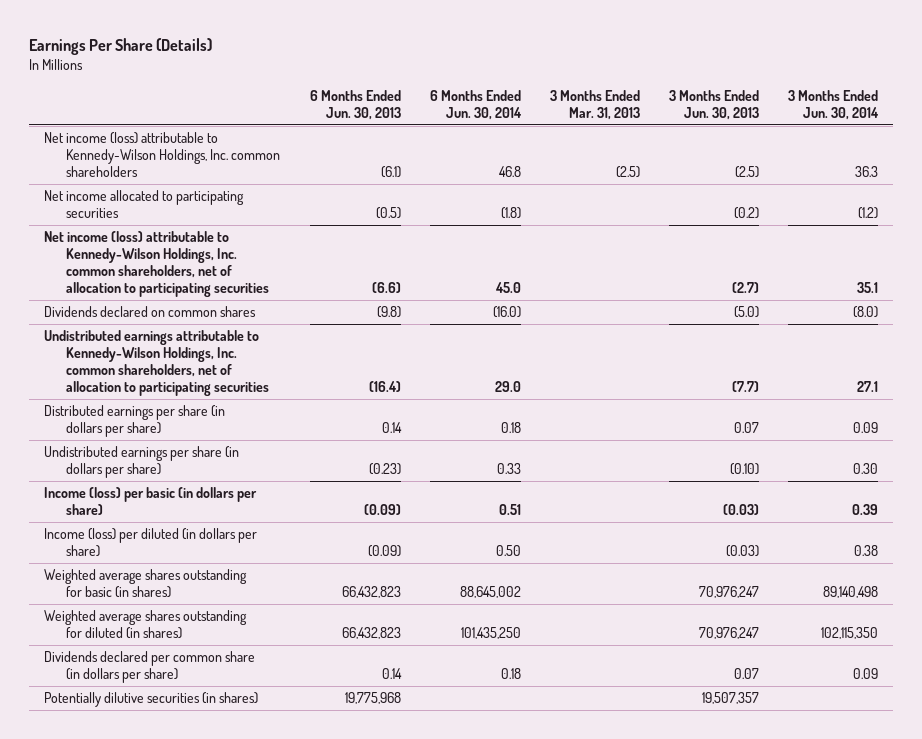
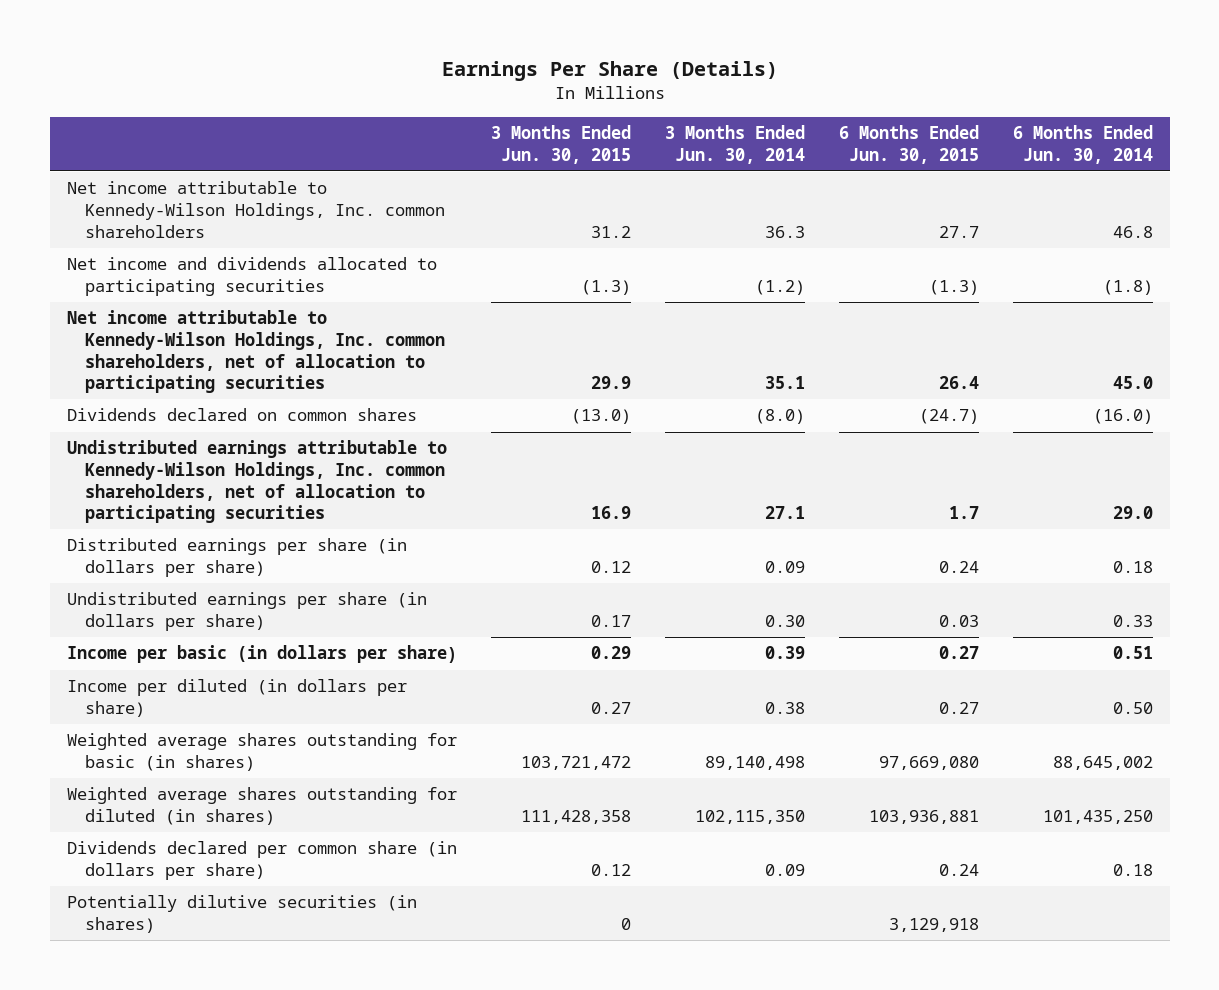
[309,90,401,121] 6 Months Ended Jun. 30, 2013 -> none
[549,90,640,121] 3 Months Ended Mar. 31, 2013 -> none
[669,90,760,121] 3 Months Ended Jun. 30, 2013 -> none
none -> [490,125,631,164] 3 Months Ended Jun. 30, 2015
none -> [838,125,979,164] 6 Months Ended Jun. 30, 2015
[43,131,281,178] Net income (loss) attributable to Kennedy-Wilson Holdings, Inc. common shareholders -> [66,181,446,238] Net income attributable to Kennedy-Wilson Holdings, Inc. common shareholders
[43,189,244,219] Net income allocated to participating securities -> [66,257,437,296] Net income and dividends allocated to participating securities
[43,230,270,298] Net income (loss) attributable to Kennedy-Wilson Holdings, Inc. common shareholders, net of allocation to participating securities -> [66,310,446,394] Net income attributable to Kennedy-Wilson Holdings, Inc. common shareholders, net of allocation to participating securities
[43,486,257,516] Income (loss) per basic (in dollars per share) -> [66,645,457,664] Income per basic (in dollars per share)
[43,527,257,558] Income (loss) per diluted (in dollars per share) -> [66,679,407,717] Income per diluted (in dollars per share)

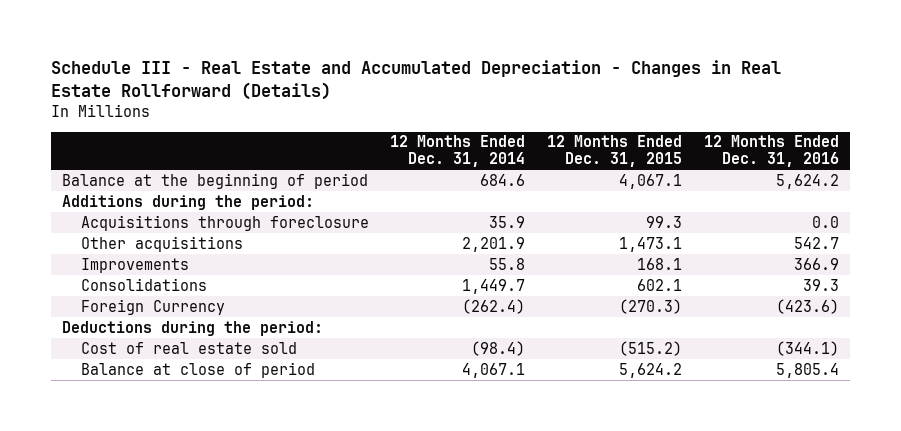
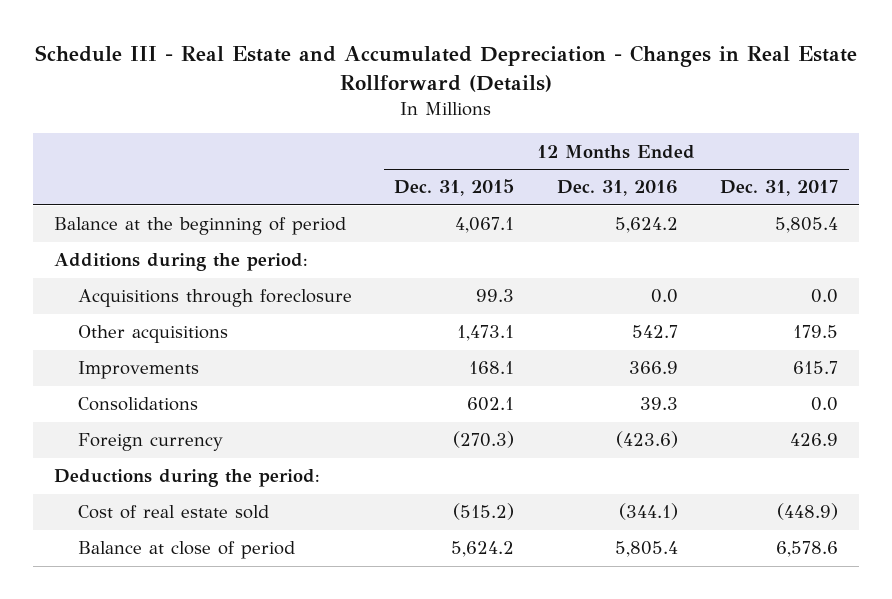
[390,135,526,168] 12 Months Ended Dec. 31, 2014 -> none
none -> [720,180,839,197] Dec. 31, 2017
[80,298,225,315] Foreign Currency -> [77,433,223,452] Foreign currency

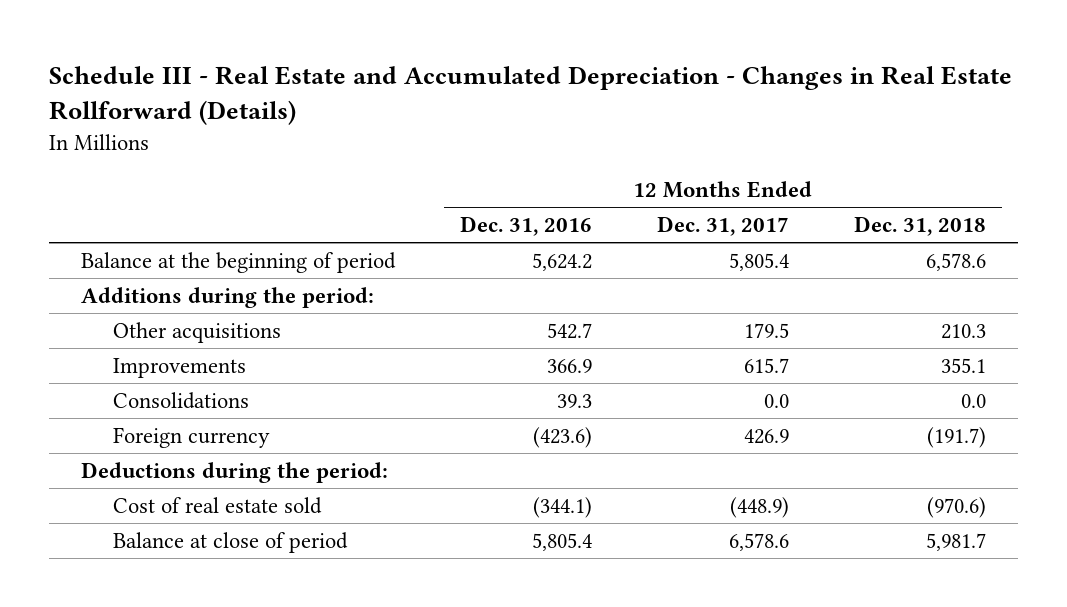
[394,179,515,197] Dec. 31, 2015 -> none
none -> [853,216,986,237] Dec. 31, 2018
[77,289,352,308] Acquisitions through foreclosure -> none

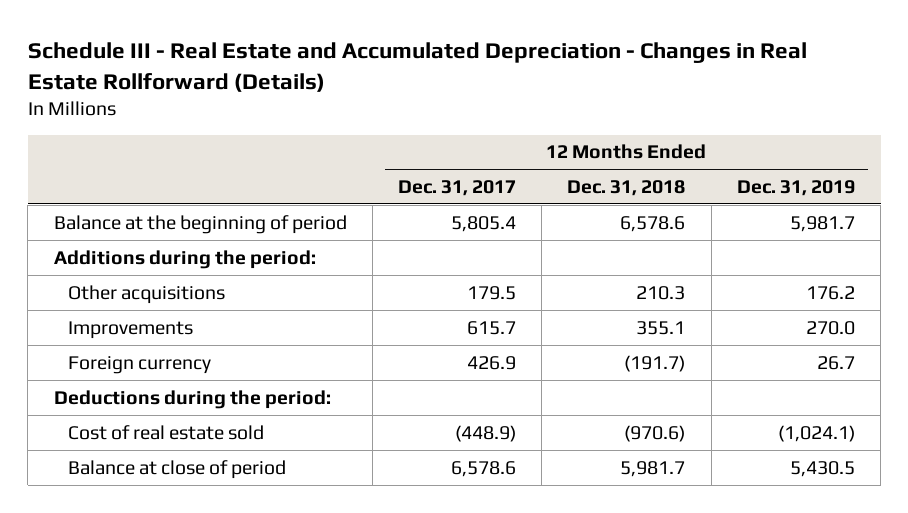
[460,216,593,237] Dec. 31, 2016 -> none
none -> [736,180,855,197] Dec. 31, 2019
[113,391,250,409] Consolidations -> none

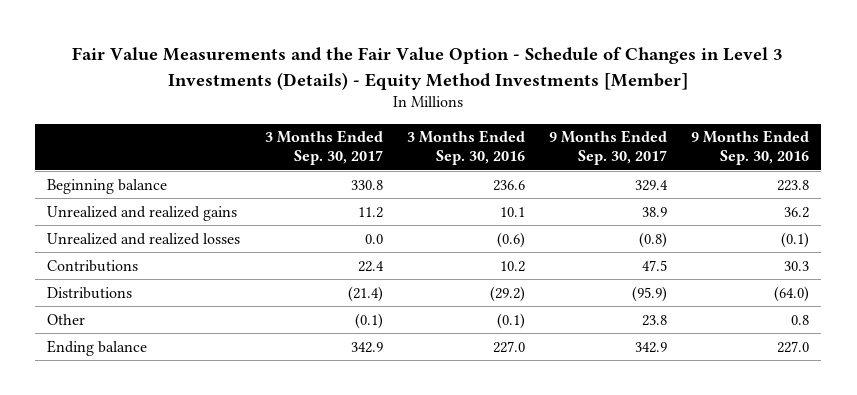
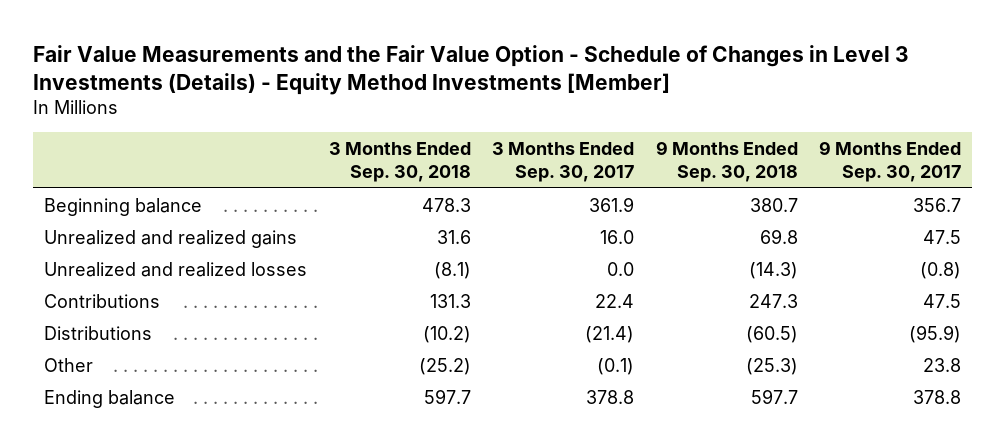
[406,130,525,166] 3 Months Ended Sep. 30, 2016 -> none
[691,130,810,166] 9 Months Ended Sep. 30, 2016 -> none
none -> [328,141,471,183] 3 Months Ended Sep. 30, 2018
none -> [655,140,798,183] 9 Months Ended Sep. 30, 2018
[350,179,383,190] 330.8 -> [589,196,635,212] 361.9
[635,179,669,191] 329.4 -> [913,197,962,212] 356.7
[357,206,383,218] 11.2 -> [600,229,635,244] 16.0
[642,206,668,217] 38.9 -> [923,229,962,244] 47.5
[350,341,383,353] 342.9 -> [586,389,635,404] 378.8
[635,341,668,353] 342.9 -> [913,389,962,404] 378.8

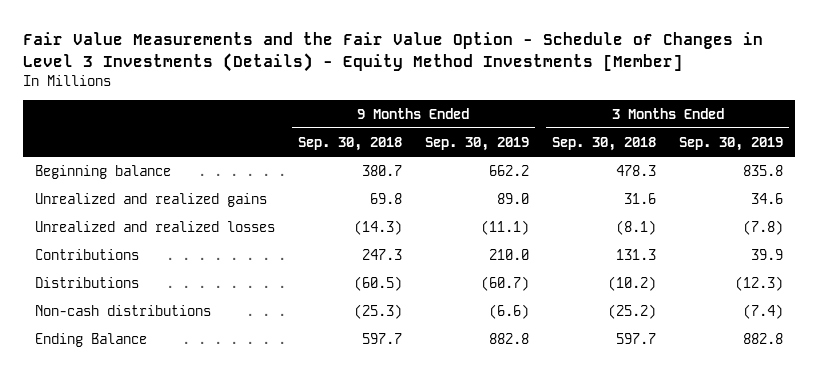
[492,141,635,183] 3 Months Ended Sep. 30, 2017 -> none
[819,140,962,183] 9 Months Ended Sep. 30, 2017 -> none
none -> [424,136,529,151] Sep. 30, 2019
none -> [679,136,784,151] Sep. 30, 2019
[44,357,94,372] Other -> [34,304,211,316] Non-cash distributions
[44,389,176,408] Ending balance -> [34,332,147,347] Ending Balance

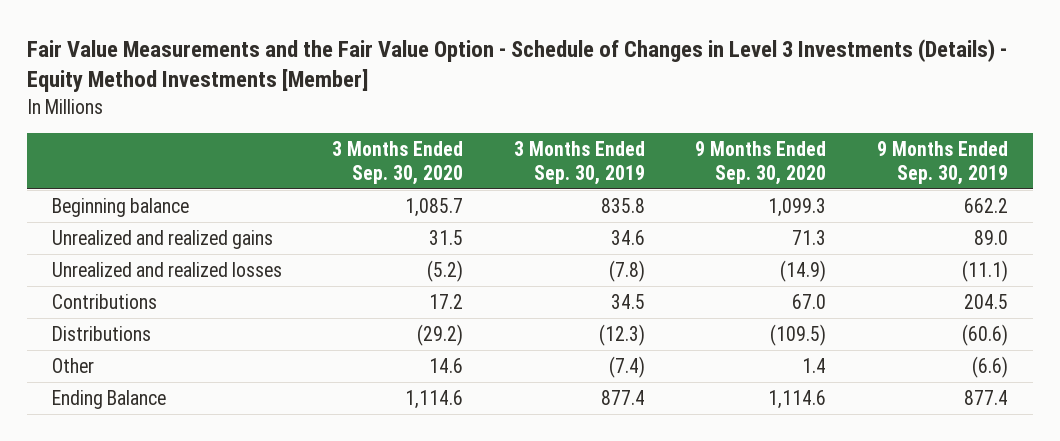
[297,136,402,151] Sep. 30, 2018 -> none
[552,136,657,151] Sep. 30, 2018 -> none
none -> [332,141,464,185] 3 Months Ended Sep. 30, 2020
none -> [695,141,827,185] 9 Months Ended Sep. 30, 2020
[488,248,529,260] 210.0 -> [963,293,1008,309] 204.5
[751,248,784,260] 39.9 -> [610,293,645,309] 34.5
[480,275,529,291] (60.7) -> [961,323,1008,346] (60.6)
[34,304,211,316] Non-cash distributions -> [51,357,94,373] Other
[488,332,529,344] 882.8 -> [963,389,1008,405] 877.4
[743,332,784,344] 882.8 -> [600,389,645,405] 877.4

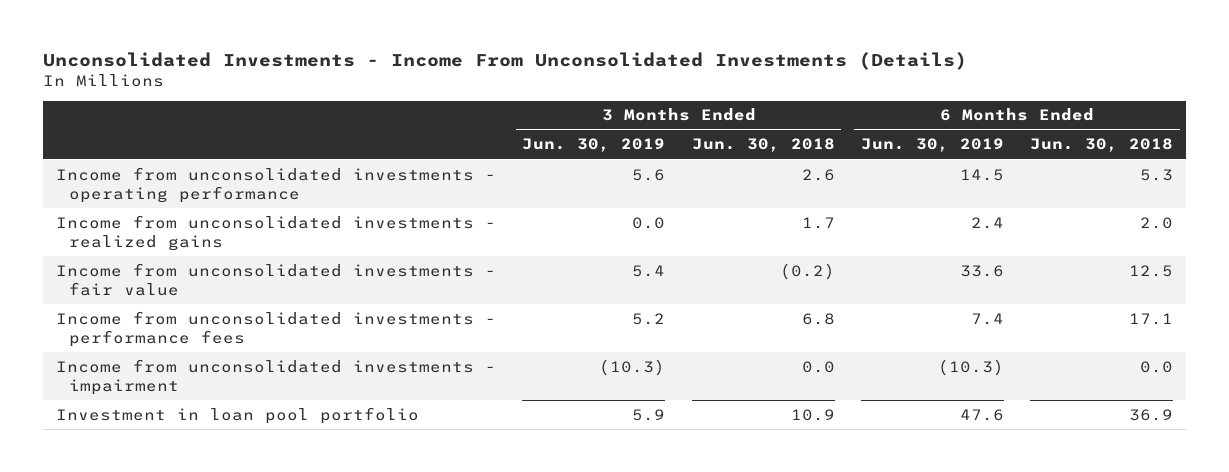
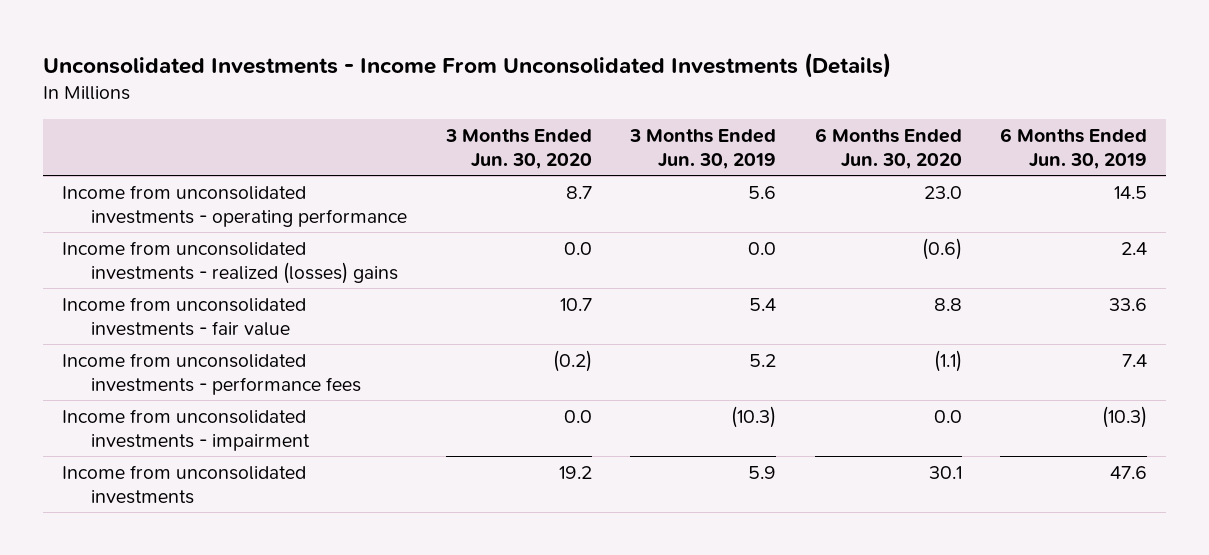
[691,138,835,153] Jun. 30, 2018 -> none
[1030,138,1174,153] Jun. 30, 2018 -> none
none -> [444,128,592,169] 3 Months Ended Jun. 30, 2020
none -> [814,127,962,169] 6 Months Ended Jun. 30, 2020
[56,214,497,251] Income from unconsolidated investments - realized gains -> [61,240,399,284] Income from unconsolidated investments - realized (losses) gains
[56,406,420,424] Investment in loan pool portfolio -> [61,464,306,504] Income from unconsolidated investments

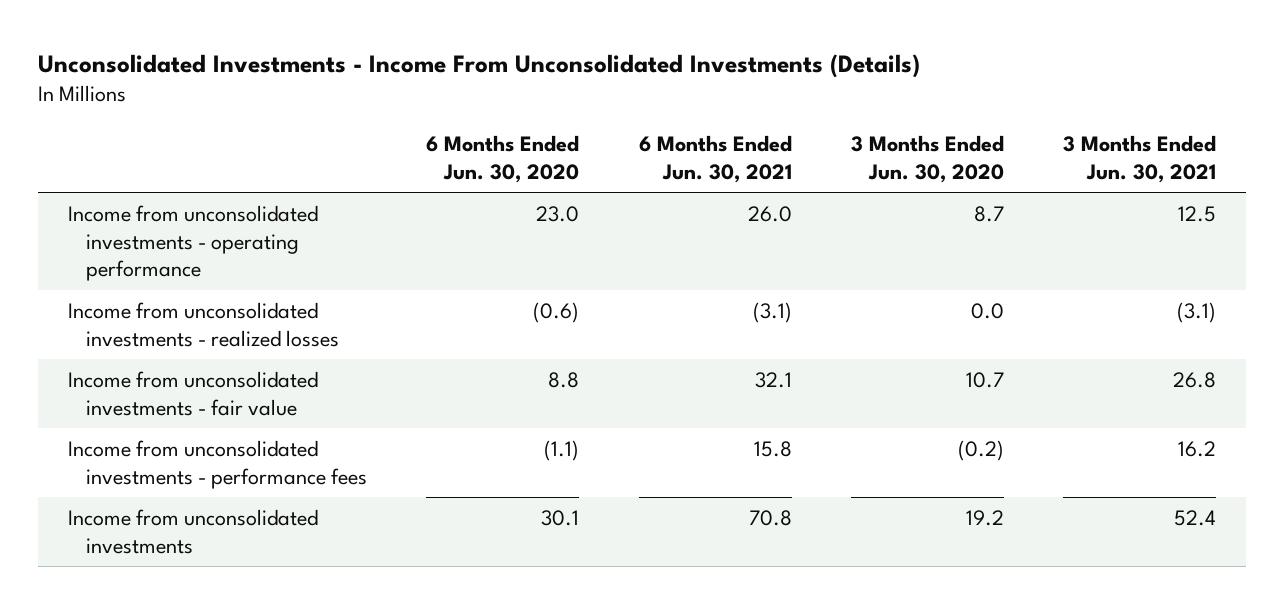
[629,128,777,169] 3 Months Ended Jun. 30, 2019 -> none
[1000,127,1148,169] 6 Months Ended Jun. 30, 2019 -> none
none -> [638,135,792,183] 6 Months Ended Jun. 30, 2021
none -> [1063,135,1217,183] 3 Months Ended Jun. 30, 2021
[61,240,399,284] Income from unconsolidated investments - realized (losses) gains -> [67,301,339,347] Income from unconsolidated investments - realized losses
[61,408,311,451] Income from unconsolidated investments - impairment -> none

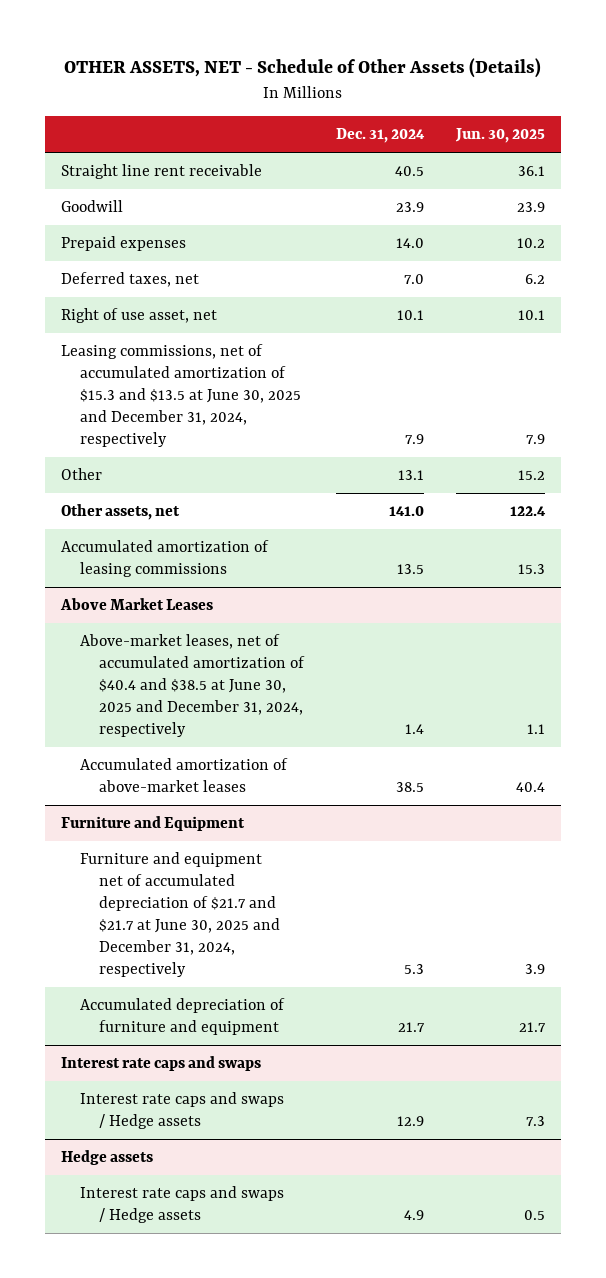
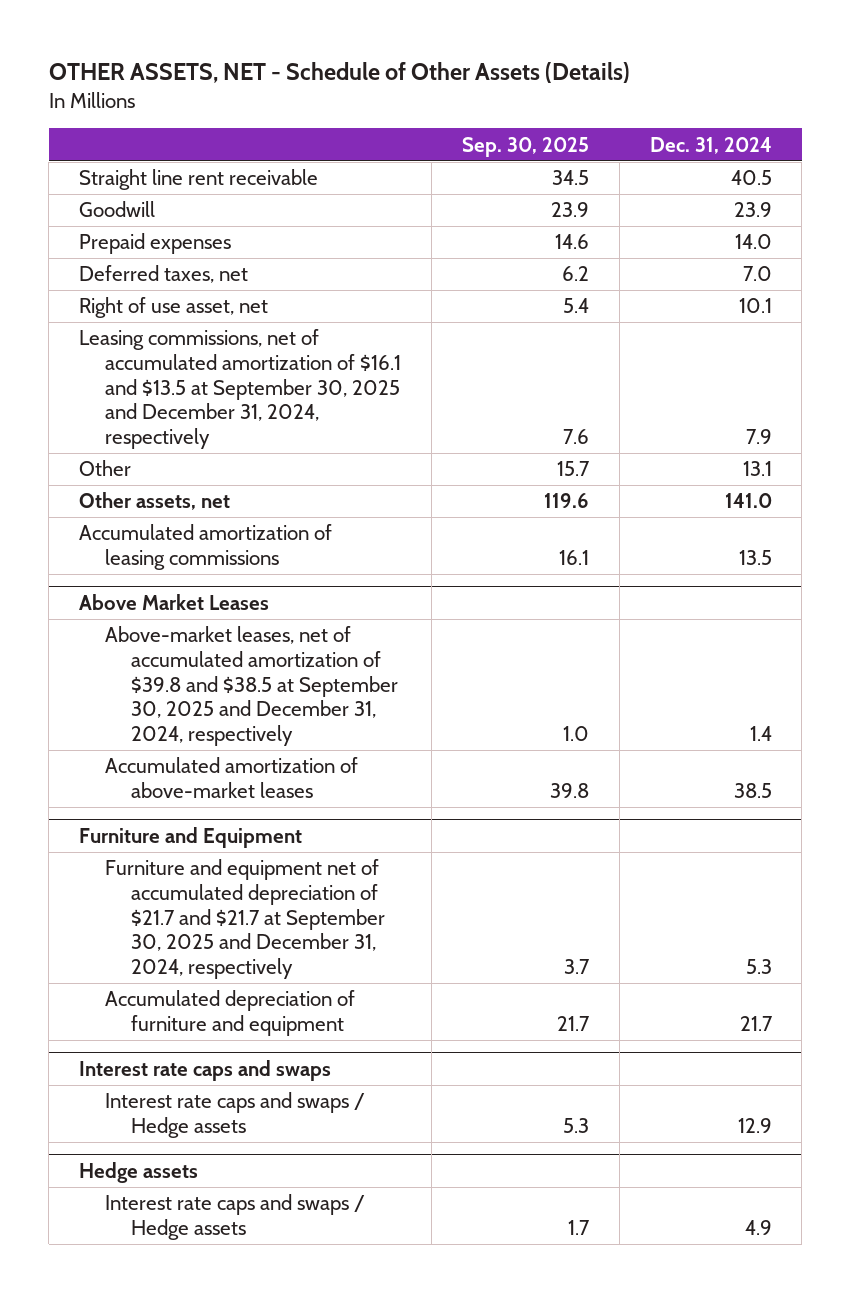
[454,128,545,144] Jun. 30, 2025 -> none
none -> [461,136,589,157] Sep. 30, 2025
[60,344,301,447] Leasing commissions, net of accumulated amortization of $15.3 and $13.5 at June 30, 2025 and December 31, 2024, respectively -> [78,329,402,450] Leasing commissions, net of accumulated amortization of $16.1 and $13.5 at September 30, 2025 and December 31, 2024, respectively
[79,634,306,737] Above-market leases, net of accumulated amortization of $40.4 and $38.5 at June 30, 2025 and December 31, 2024, respectively -> [105,626,399,747] Above-market leases, net of accumulated amortization of $39.8 and $38.5 at September 30, 2025 and December 31, 2024, respectively
[79,852,281,977] Furniture and equipment net of accumulated depreciation of $21.7 and $21.7 at June 30, 2025 and December 31, 2024, respectively -> [105,859,386,980] Furniture and equipment net of accumulated depreciation of $21.7 and $21.7 at September 30, 2025 and December 31, 2024, respectively

